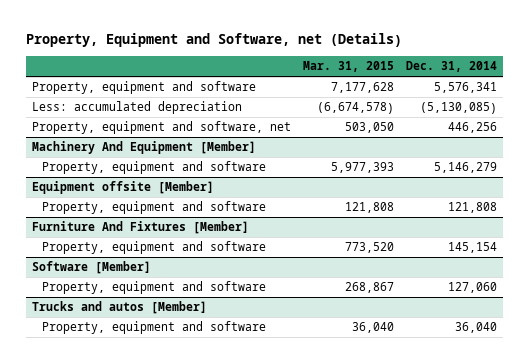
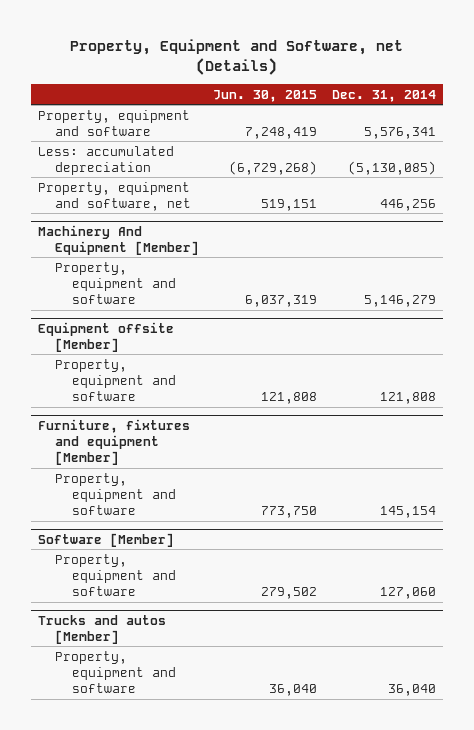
[303,61,395,73] Mar. 31, 2015 -> none
none -> [213,89,318,102] Jun. 30, 2015
[32,221,250,235] Furniture And Fixtures [Member] -> [38,418,191,466] Furniture, fixtures and equipment [Member]

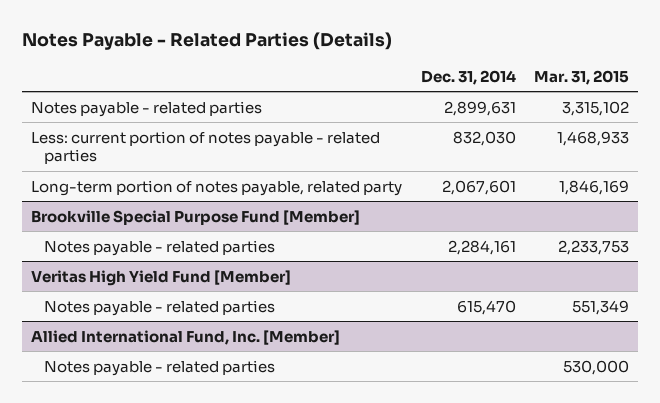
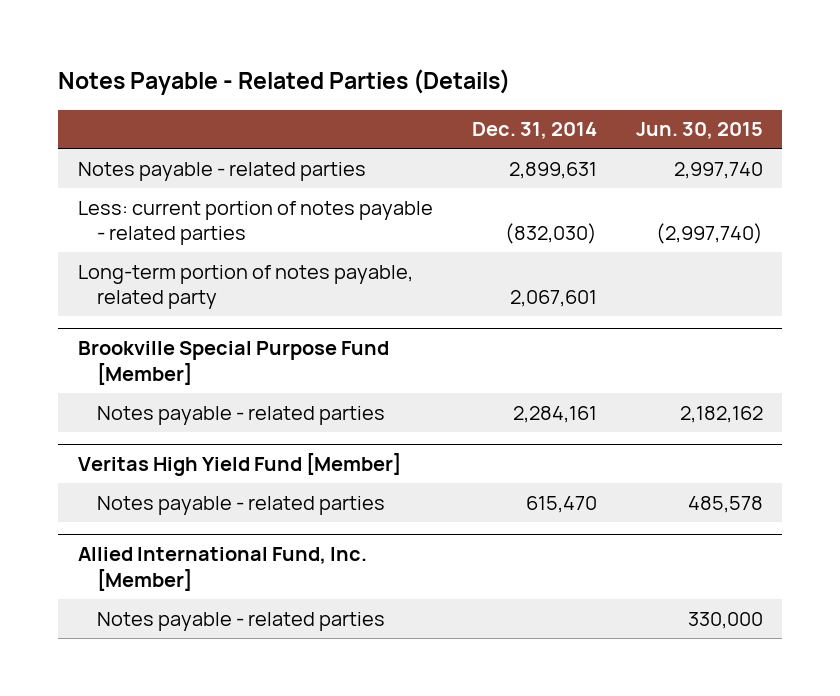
[533,69,629,85] Mar. 31, 2015 -> none
none -> [635,122,763,140] Jun. 30, 2015
[452,130,516,146] 832,030 -> [504,223,597,245] (832,030)

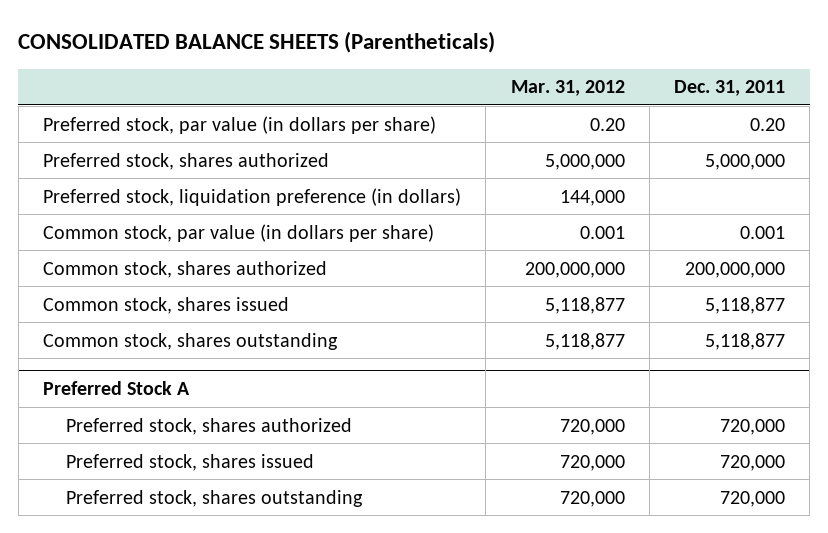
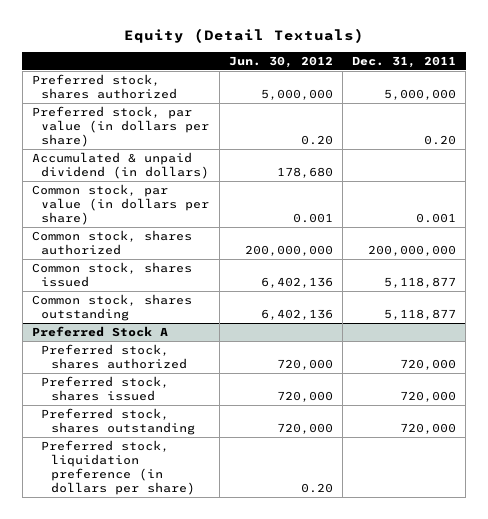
[18,30,496,53] CONSOLIDATED BALANCE SHEETS (Parentheticals) -> [124,28,365,44] Equity (Detail Textuals)
[510,80,625,97] Mar. 31, 2012 -> none
none -> [228,55,333,68] Jun. 30, 2012
[42,187,461,206] Preferred stock, liquidation preference (in dollars) -> none
[42,115,436,134] Preferred stock, par value (in dollars per share) -> [31,106,210,147] Preferred stock, par value (in dollars per share)
none -> [31,152,210,179] Accumulated & unpaid dividend (in dollars)
none -> [41,440,195,495] Preferred stock, liquidation preference (in dollars per share)

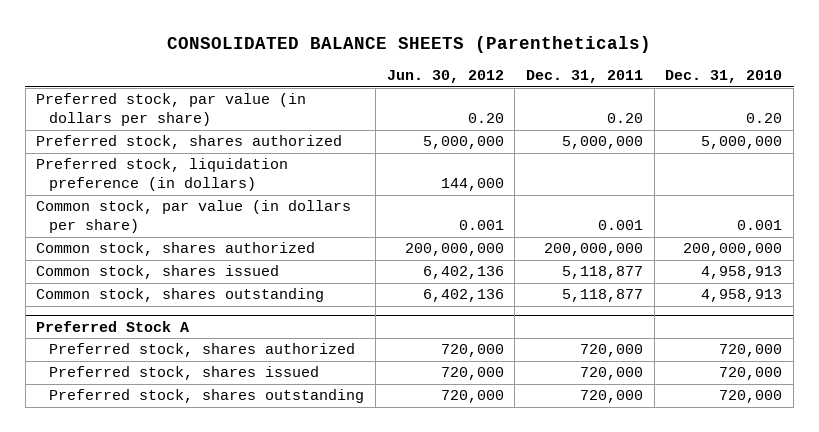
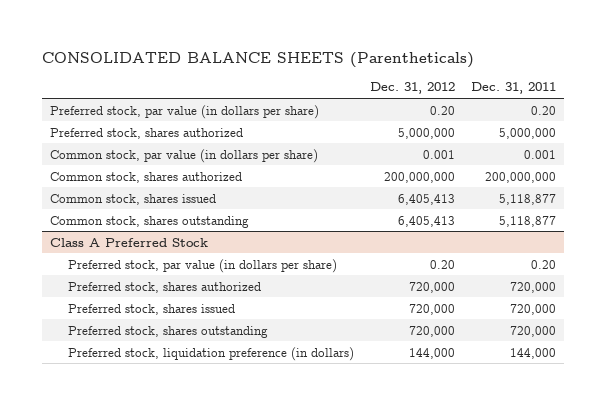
[386,70,504,84] Jun. 30, 2012 -> none
[665,70,783,84] Dec. 31, 2010 -> none
none -> [370,82,456,95] Dec. 31, 2012
[36,158,289,192] Preferred stock, liquidation preference (in dollars) -> none
[36,320,190,332] Preferred Stock A -> [50,237,209,247] Class A Preferred Stock
none -> [68,258,338,273] Preferred stock, par value (in dollars per share)
none -> [68,346,355,361] Preferred stock, liquidation preference (in dollars)

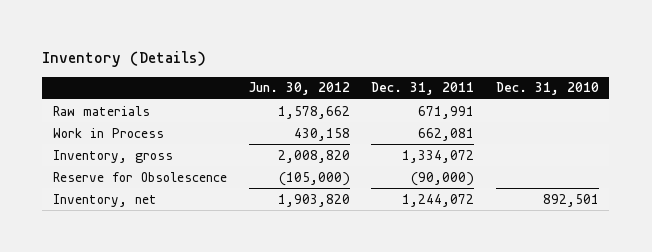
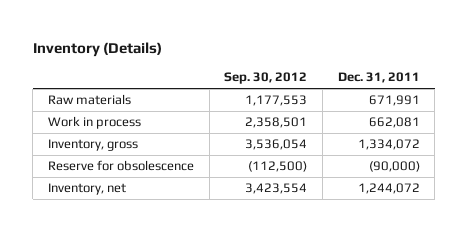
[248,82,350,96] Jun. 30, 2012 -> none
[495,82,599,96] Dec. 31, 2010 -> none
none -> [224,72,308,85] Sep. 30, 2012
[53,127,165,138] Work in Process -> [47,116,141,130] Work in process
[53,171,228,182] Reserve for Obsolescence -> [47,160,194,172] Reserve for obsolescence

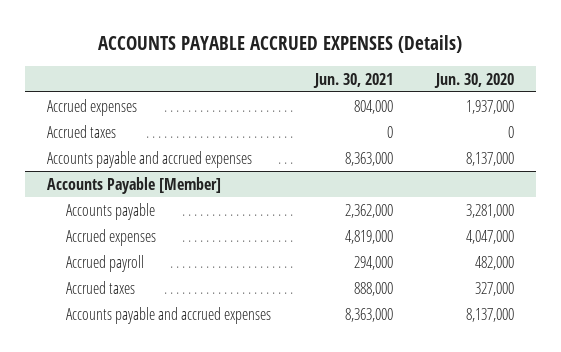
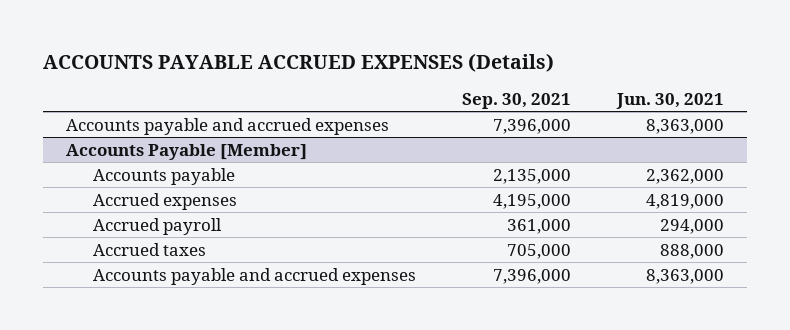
[434,72,515,88] Jun. 30, 2020 -> none
none -> [461,93,571,110] Sep. 30, 2021
[46,98,137,116] Accrued expenses -> none
[46,124,116,138] Accrued taxes -> none

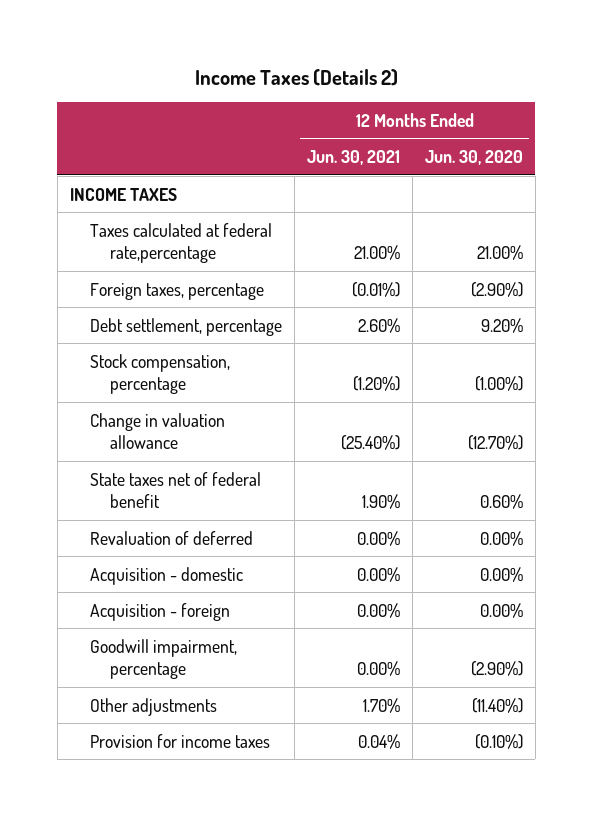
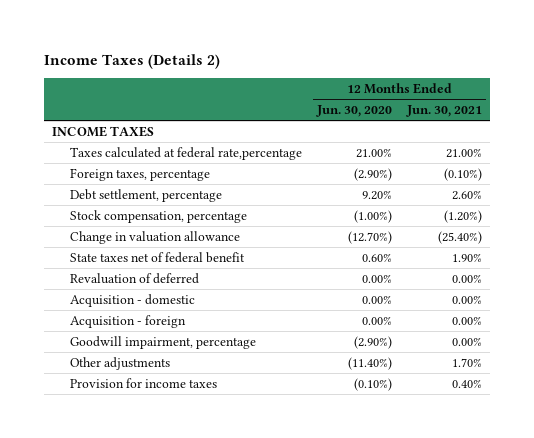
[351,281,400,297] (0.01%) -> [444,167,483,181] (0.10%)
[357,733,400,749] 0.04% -> [452,378,483,388] 0.40%

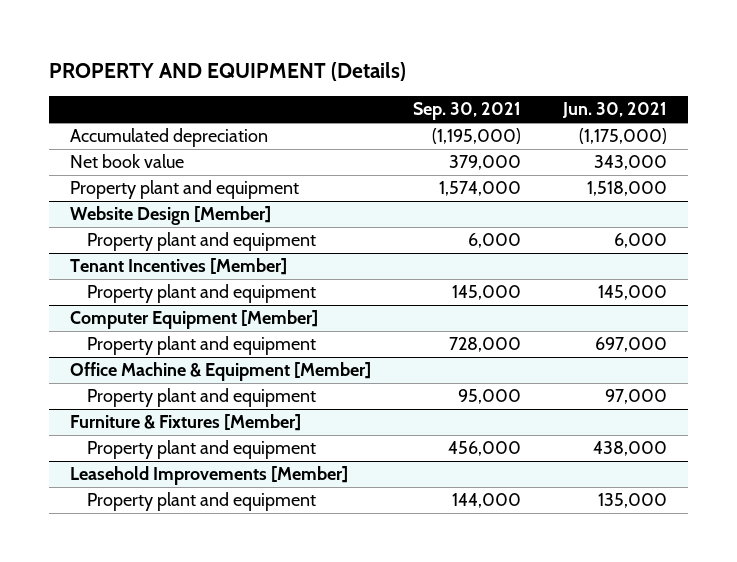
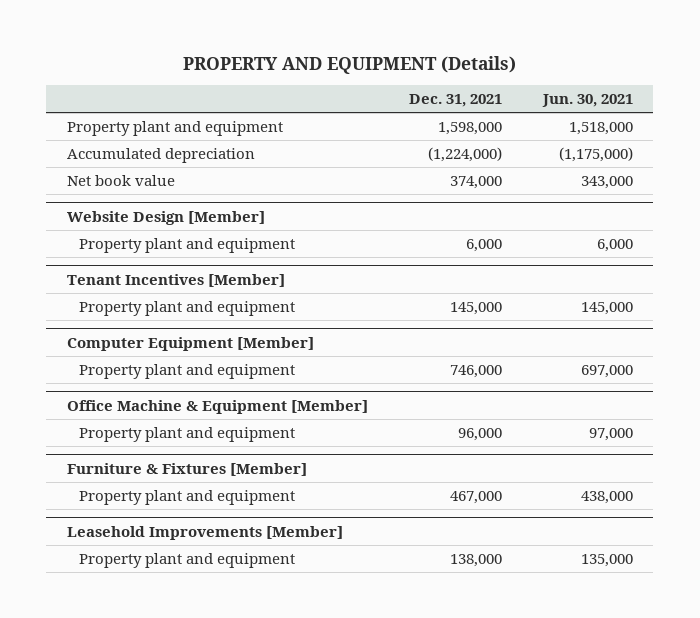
[412,102,521,121] Sep. 30, 2021 -> none
none -> [408,94,502,108] Dec. 31, 2021
[70,180,300,200] Property plant and equipment -> [66,121,283,137] Property plant and equipment

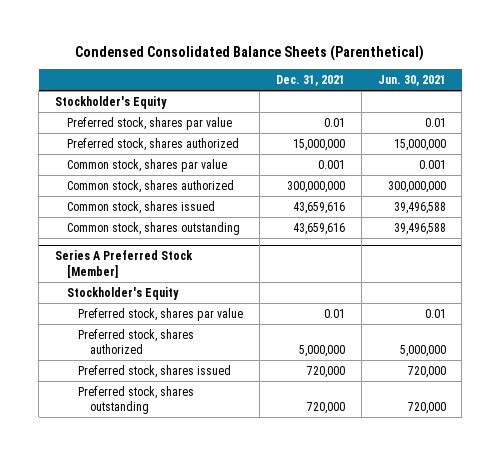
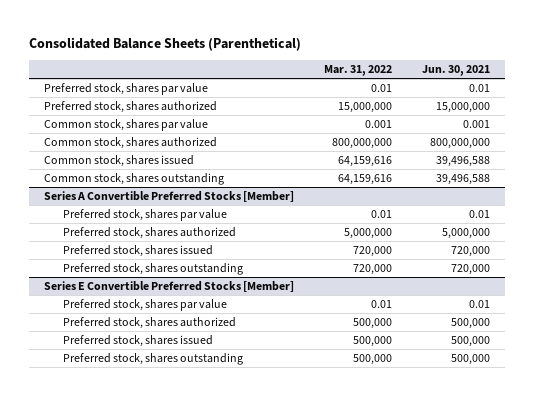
[75,45,425,62] Condensed Consolidated Balance Sheets (Parenthetical) -> [29,37,302,52] Consolidated Balance Sheets (Parenthetical)
[276,75,346,87] Dec. 31, 2021 -> none
none -> [324,65,393,77] Mar. 31, 2022
[54,95,167,109] Stockholder's Equity -> none
[387,180,446,193] 300,000,000 -> [429,137,490,149] 800,000,000
[66,286,179,300] Stockholder's Equity -> none
[54,250,193,278] Series A Preferred Stock [Member] -> [44,190,295,202] Series A Convertible Preferred Stocks [Member]
none -> [44,280,295,292] Series E Convertible Preferred Stocks [Member]
none -> [62,298,227,311] Preferred stock, shares par value
none -> [62,316,236,329] Preferred stock, shares authorized
none -> [62,334,213,347] Preferred stock, shares issued
none -> [62,352,243,365] Preferred stock, shares outstanding

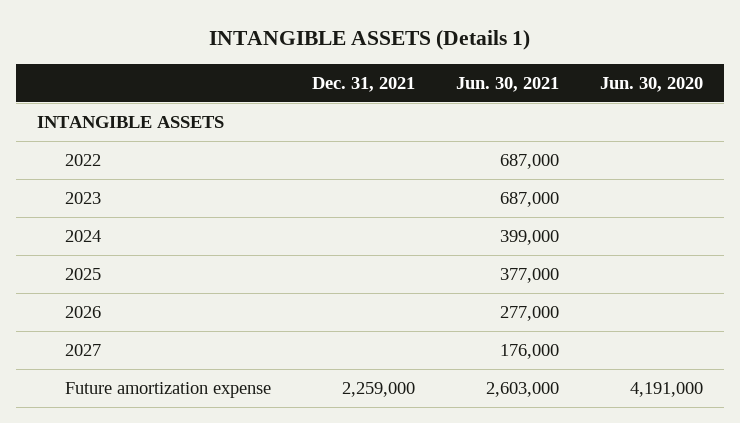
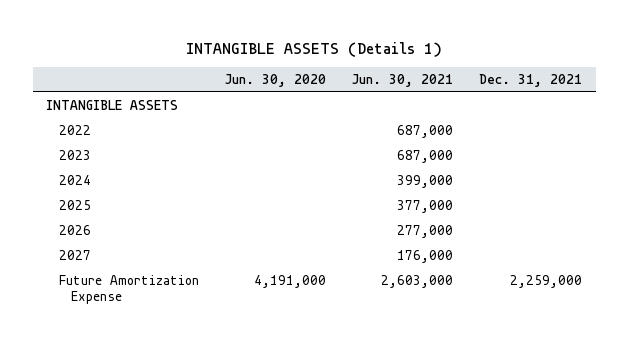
[64,382,271,399] Future amortization expense -> [58,274,199,304] Future Amortization Expense

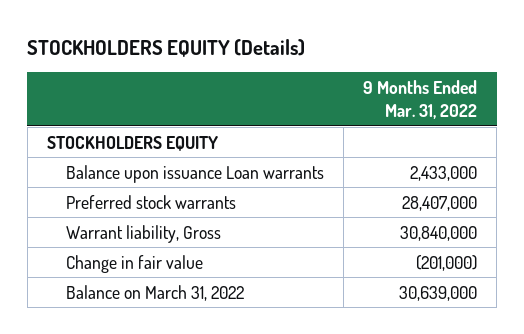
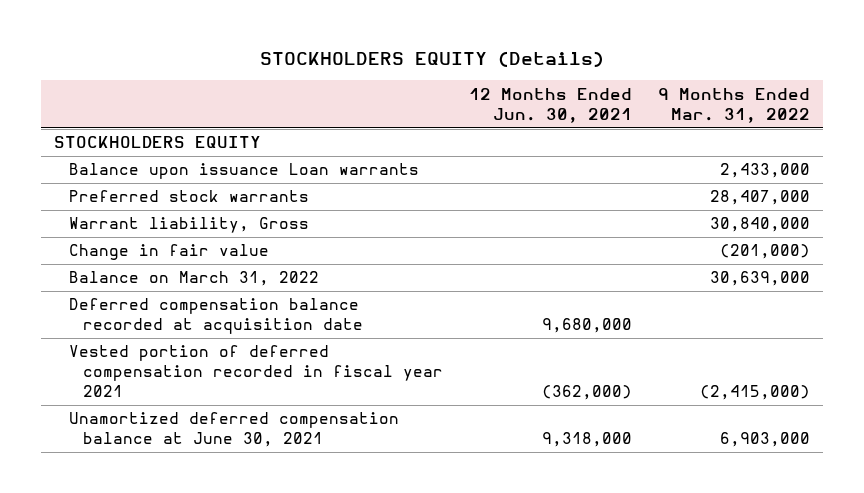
none -> [469,87,633,123] 12 Months Ended Jun. 30, 2021
none -> [68,298,364,335] Deferred compensation balance recorded at acquisition date
none -> [68,345,444,398] Vested portion of deferred compensation recorded in fiscal year 2021
none -> [68,412,399,448] Unamortized deferred compensation balance at June 30, 2021

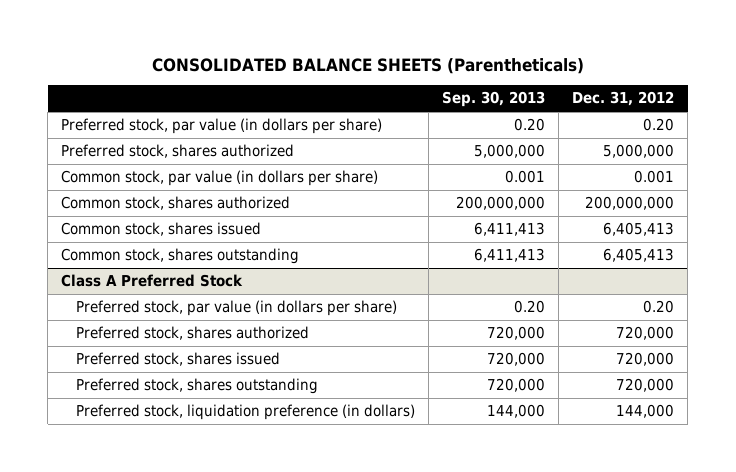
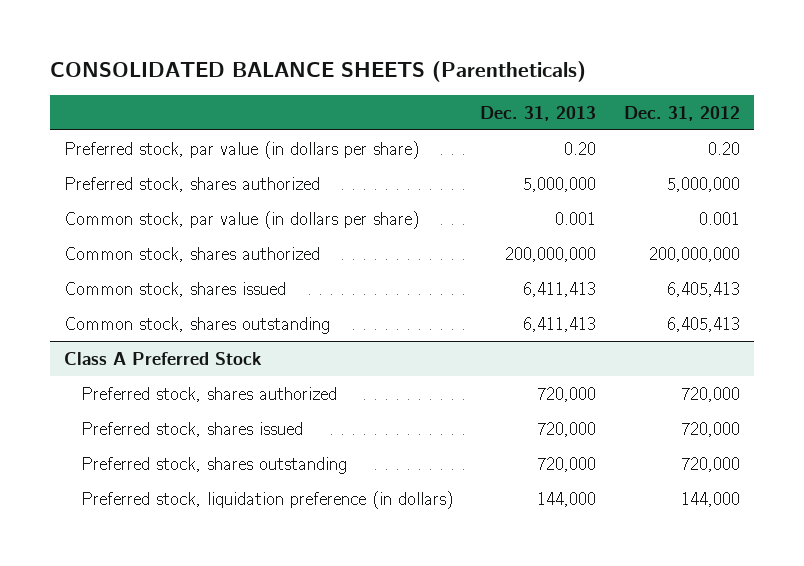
[442,91,546,108] Sep. 30, 2013 -> none
none -> [480,105,597,121] Dec. 31, 2013
[76,300,398,317] Preferred stock, par value (in dollars per share) -> none

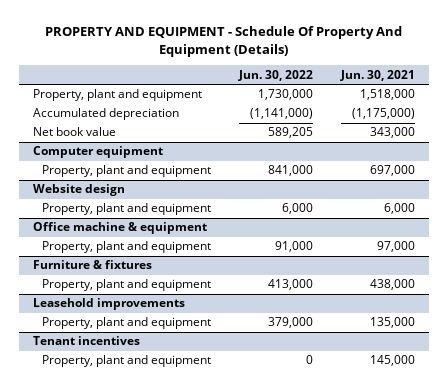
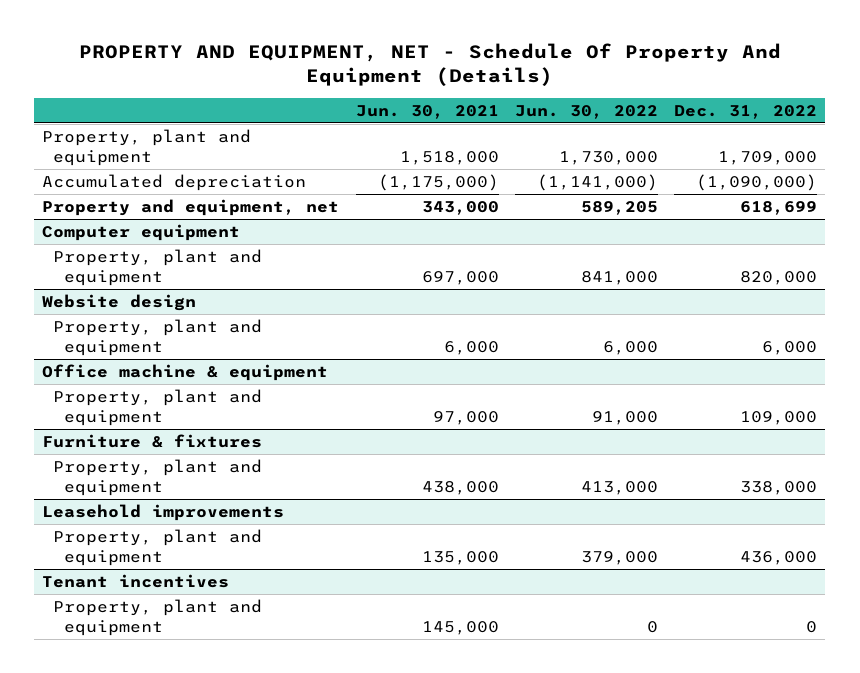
[44,26,402,57] PROPERTY AND EQUIPMENT - Schedule Of Property And Equipment (Details) -> [78,43,781,87] PROPERTY AND EQUIPMENT, NET - Schedule Of Property And Equipment (Details)
none -> [674,104,818,119] Dec. 31, 2022
[32,127,116,137] Net book value -> [42,198,340,216] Property and equipment, net

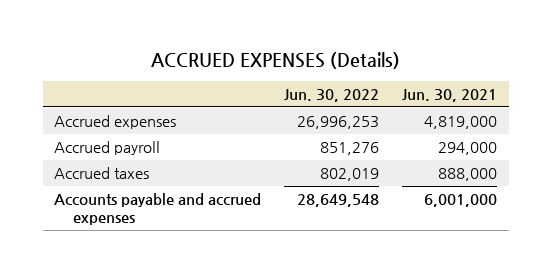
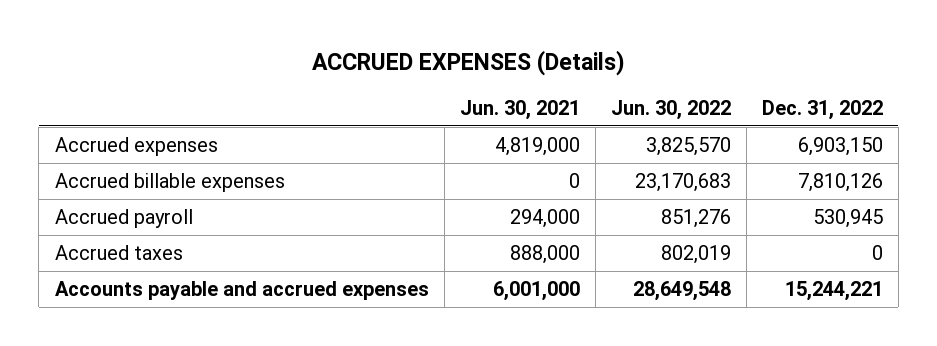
none -> [761,99,883,120] Dec. 31, 2022
[297,116,380,130] 26,996,253 -> [645,137,731,157] 3,825,570
none -> [54,173,285,193] Accrued billable expenses

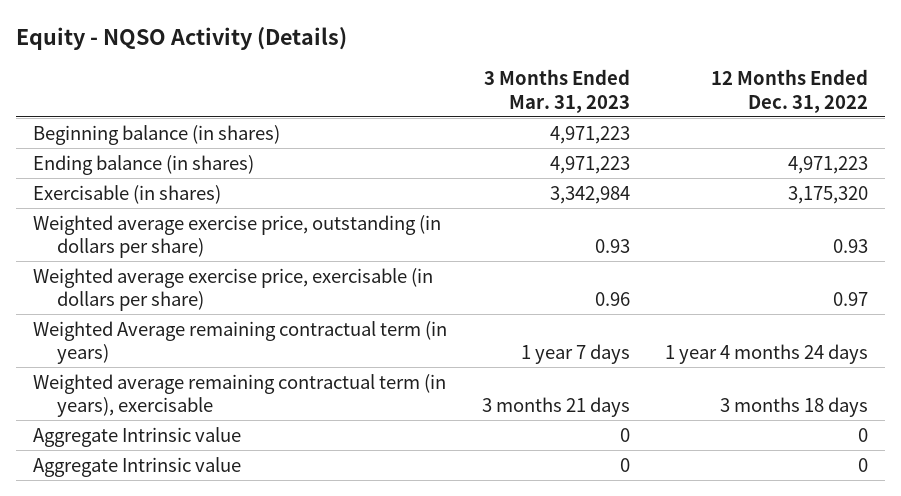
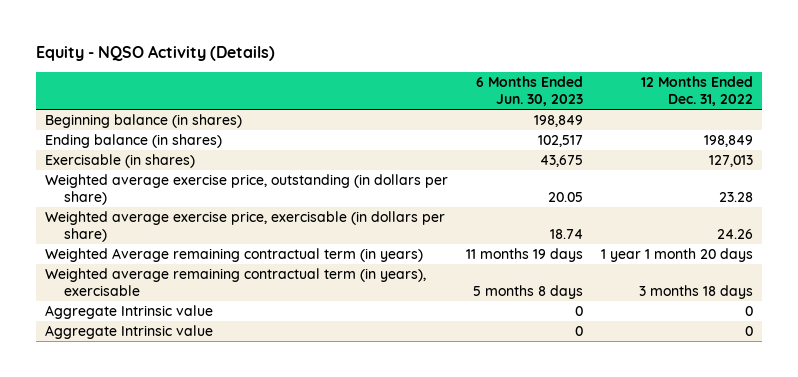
[483,69,630,113] 3 Months Ended Mar. 31, 2023 -> none
none -> [475,76,583,107] 6 Months Ended Jun. 30, 2023
[787,155,868,174] 4,971,223 -> [703,135,753,148] 198,849
[787,185,868,204] 3,175,320 -> [708,155,753,168] 127,013
[832,239,868,254] 0.93 -> [718,191,753,202] 23.28
[832,292,868,307] 0.97 -> [716,228,753,239] 24.26
[664,344,868,365] 1 year 4 months 24 days -> [600,248,753,263] 1 year 1 month 20 days

